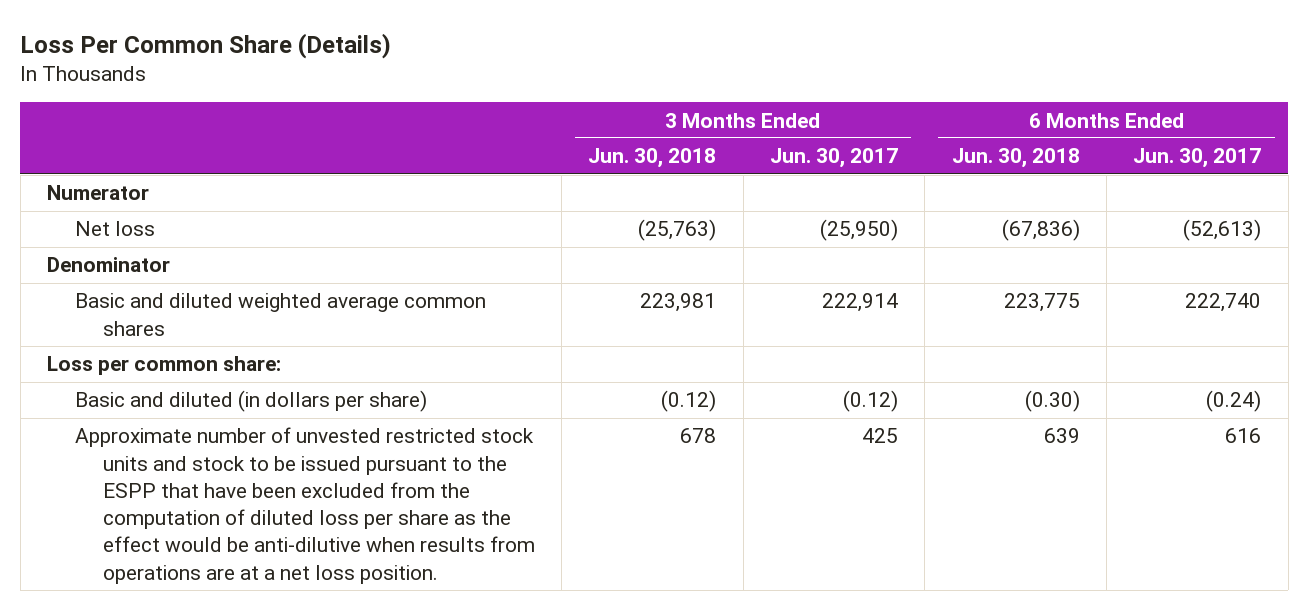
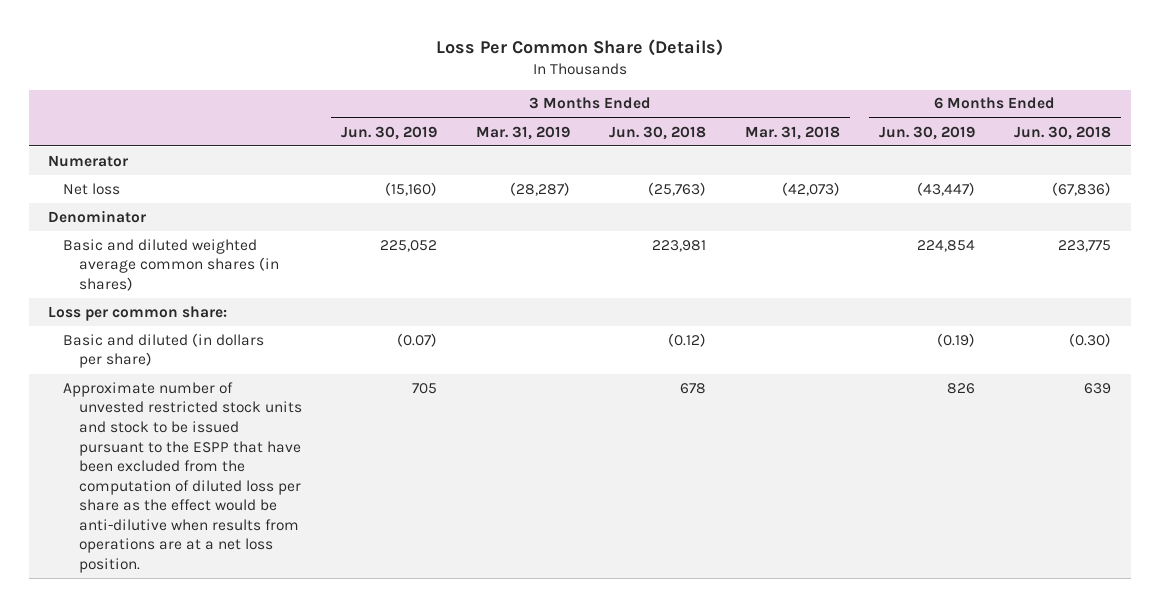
[770,148,899,169] Jun. 30, 2017 -> none
[1133,148,1262,169] Jun. 30, 2017 -> none
none -> [340,125,437,140] Jun. 30, 2019
none -> [475,125,570,140] Mar. 31, 2019
none -> [744,125,840,140] Mar. 31, 2018
none -> [879,125,976,140] Jun. 30, 2019
[74,293,486,336] Basic and diluted weighted average common shares -> [63,238,279,292] Basic and diluted weighted average common shares (in shares)

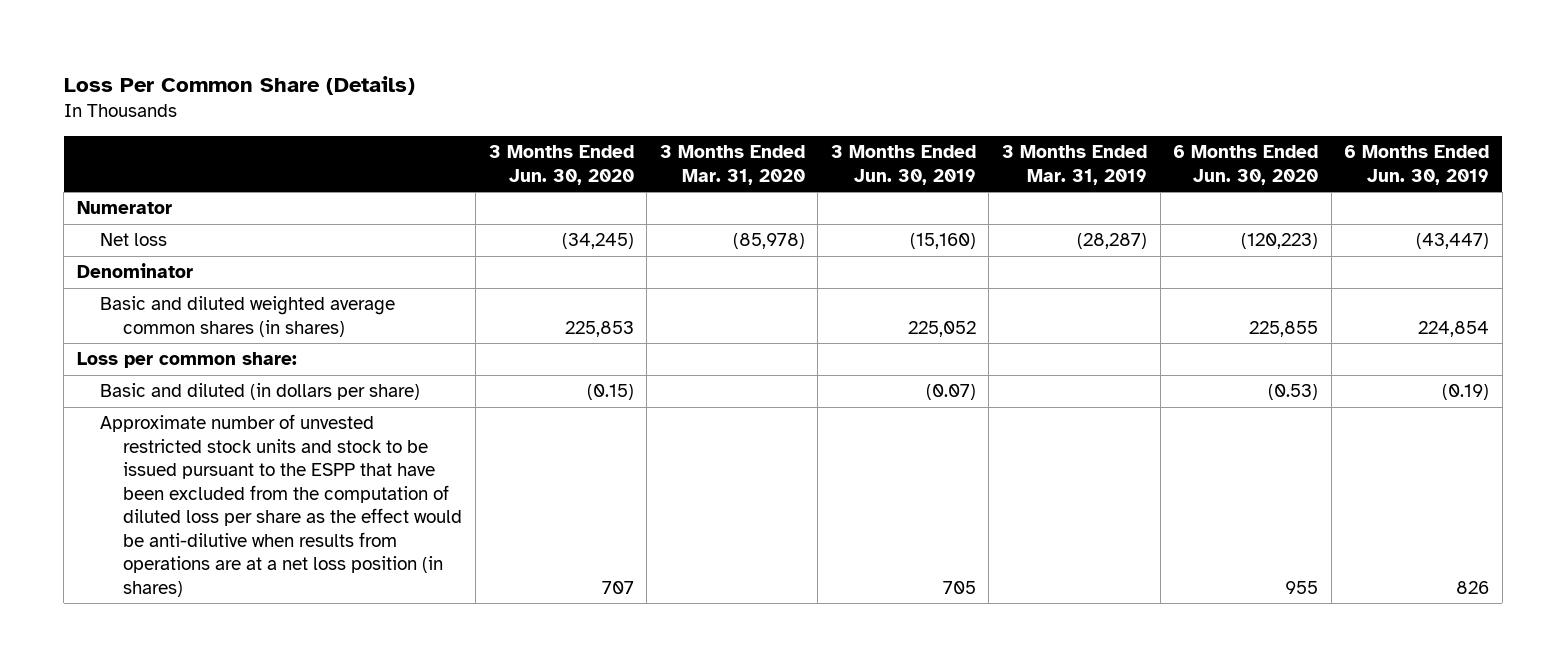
[608,125,706,140] Jun. 30, 2018 -> none
[744,125,840,140] Mar. 31, 2018 -> none
[1014,125,1112,140] Jun. 30, 2018 -> none
none -> [488,145,634,185] 3 Months Ended Jun. 30, 2020
none -> [659,145,805,185] 3 Months Ended Mar. 31, 2020
none -> [1173,145,1319,185] 6 Months Ended Jun. 30, 2020
[63,381,302,573] Approximate number of unvested restricted stock units and stock to be issued pursuant to the ESPP that have been excluded from the computation of diluted loss per share as the effect would be anti-dilutive when results from operations are at a net loss position. -> [100,414,463,597] Approximate number of unvested restricted stock units and stock to be issued pursuant to the ESPP that have been excluded from the computation of diluted loss per share as the effect would be anti-dilutive when results from operations are at a net loss position (in shares)

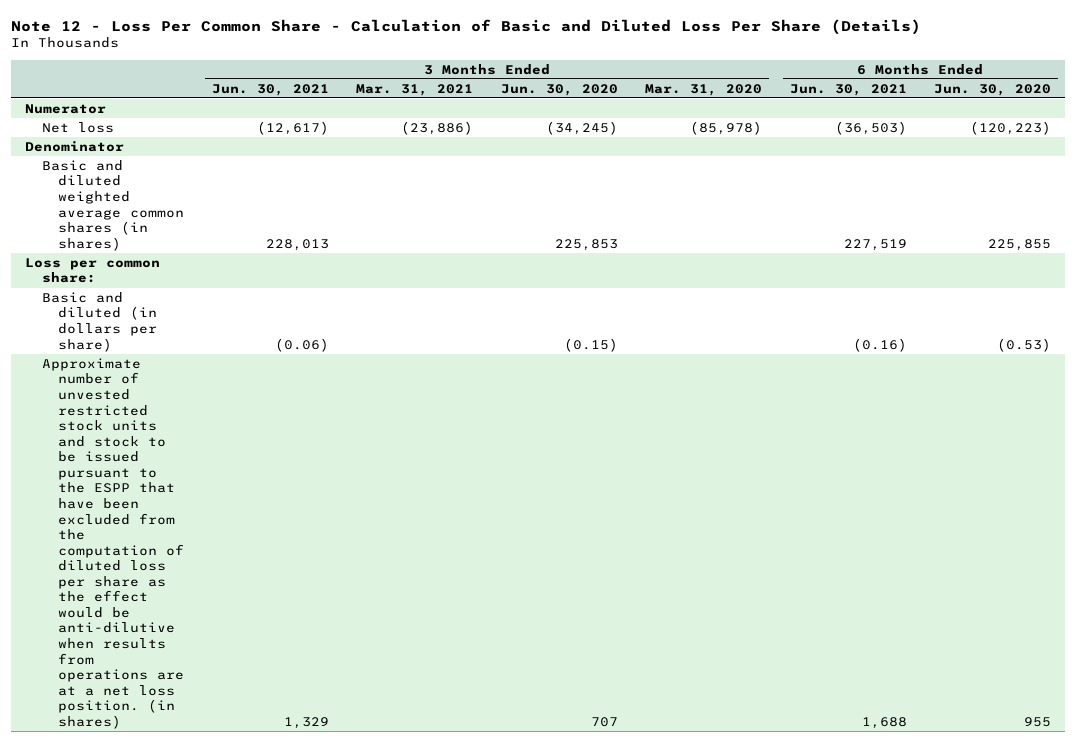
[63,76,415,96] Loss Per Common Share (Details) -> [11,18,922,35] Note 12 - Loss Per Common Share - Calculation of Basic and Diluted Loss Per Share (Details)
[830,145,976,185] 3 Months Ended Jun. 30, 2019 -> none
[1001,145,1147,185] 3 Months Ended Mar. 31, 2019 -> none
[1344,145,1490,185] 6 Months Ended Jun. 30, 2019 -> none
none -> [211,83,329,96] Jun. 30, 2021
none -> [356,83,474,96] Mar. 31, 2021
none -> [789,83,907,96] Jun. 30, 2021
[100,414,463,597] Approximate number of unvested restricted stock units and stock to be issued pursuant to the ESPP that have been excluded from the computation of diluted loss per share as the effect would be anti-dilutive when results from operations are at a net loss position (in shares) -> [41,357,185,729] Approximate number of unvested restricted stock units and stock to be issued pursuant to the ESPP that have been excluded from the computation of diluted loss per share as the effect would be anti-dilutive when results from operations are at a net loss position. (in shares)

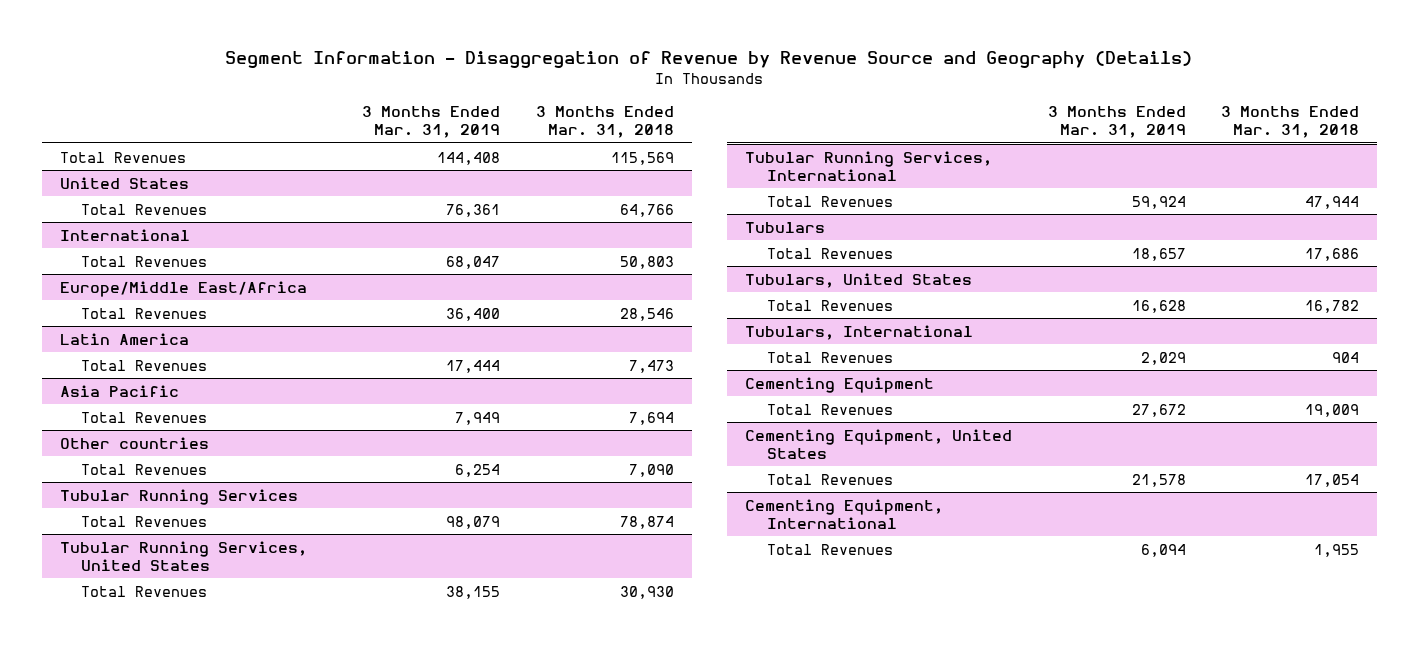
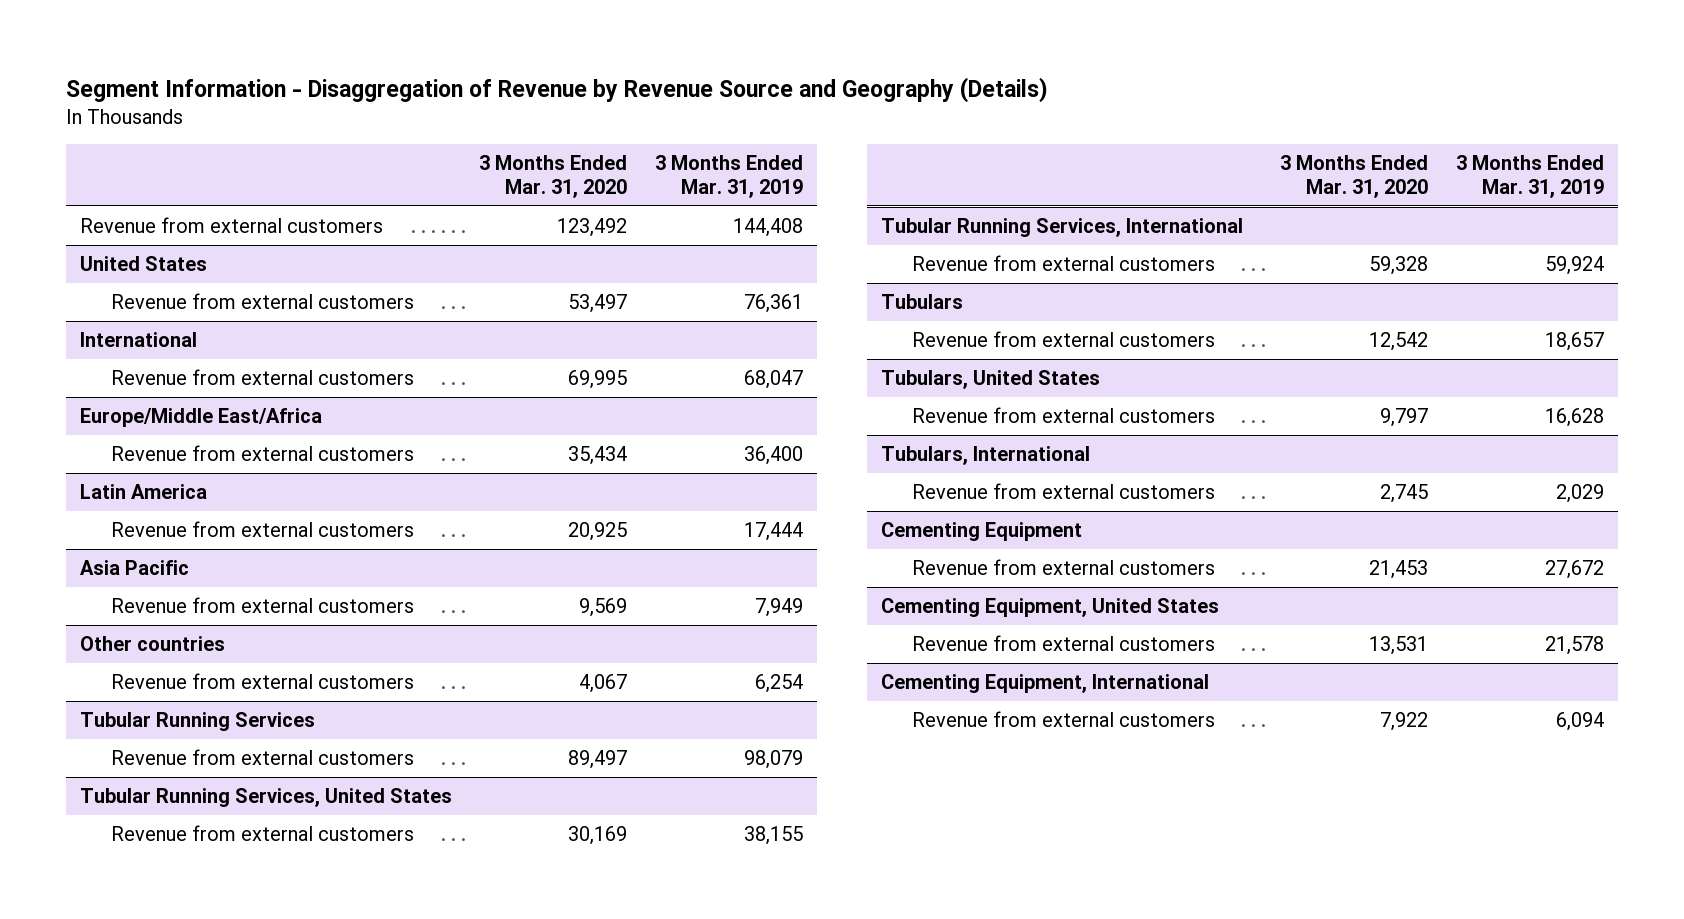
[535,105,674,138] 3 Months Ended Mar. 31, 2018 -> none
none -> [479,154,628,198] 3 Months Ended Mar. 31, 2020
[59,151,186,163] Total Revenues -> [79,217,383,234] Revenue from external customers
[81,203,208,215] Total Revenues -> [110,293,414,310] Revenue from external customers
[81,255,208,267] Total Revenues -> [110,369,414,386] Revenue from external customers
[81,307,208,319] Total Revenues -> [110,445,414,462] Revenue from external customers
[81,359,208,371] Total Revenues -> [110,521,414,538] Revenue from external customers
[81,411,208,423] Total Revenues -> [110,597,414,614] Revenue from external customers
[81,463,208,475] Total Revenues -> [110,673,414,690] Revenue from external customers
[81,515,208,527] Total Revenues -> [110,749,414,766] Revenue from external customers
[81,585,208,597] Total Revenues -> [110,825,414,842] Revenue from external customers
[766,195,893,207] Total Revenues -> [911,255,1215,272] Revenue from external customers
[766,247,893,259] Total Revenues -> [911,331,1215,348] Revenue from external customers
[766,299,893,311] Total Revenues -> [911,407,1215,424] Revenue from external customers
[766,351,893,363] Total Revenues -> [911,483,1215,500] Revenue from external customers
[766,403,893,415] Total Revenues -> [911,559,1215,576] Revenue from external customers
[766,473,893,485] Total Revenues -> [911,635,1215,652] Revenue from external customers
[766,543,893,555] Total Revenues -> [911,711,1215,728] Revenue from external customers

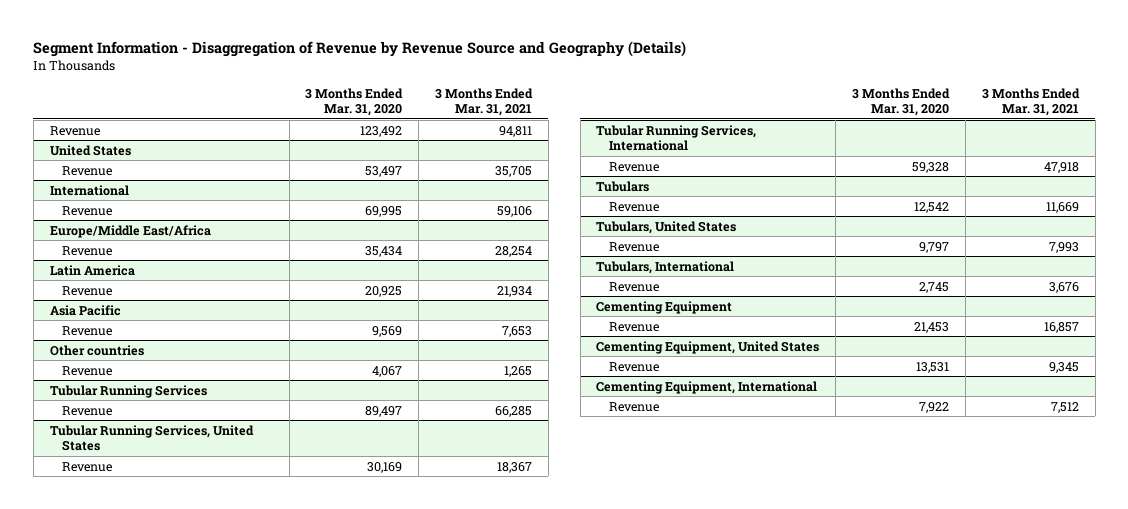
[655,154,804,198] 3 Months Ended Mar. 31, 2019 -> none
none -> [435,87,534,117] 3 Months Ended Mar. 31, 2021
[79,217,383,234] Revenue from external customers -> [49,125,100,136] Revenue
[110,293,414,310] Revenue from external customers -> [62,165,113,176] Revenue
[110,369,414,386] Revenue from external customers -> [62,205,113,216] Revenue
[110,445,414,462] Revenue from external customers -> [62,245,113,256] Revenue
[110,521,414,538] Revenue from external customers -> [62,285,113,296] Revenue
[110,597,414,614] Revenue from external customers -> [62,325,113,336] Revenue
[110,673,414,690] Revenue from external customers -> [62,365,113,376] Revenue
[110,749,414,766] Revenue from external customers -> [62,405,113,416] Revenue
[110,825,414,842] Revenue from external customers -> [62,461,113,472] Revenue
[911,255,1215,272] Revenue from external customers -> [609,161,660,172] Revenue
[911,331,1215,348] Revenue from external customers -> [609,201,660,212] Revenue
[911,407,1215,424] Revenue from external customers -> [609,241,660,252] Revenue
[911,483,1215,500] Revenue from external customers -> [609,281,660,292] Revenue
[911,559,1215,576] Revenue from external customers -> [609,321,660,332] Revenue
[911,635,1215,652] Revenue from external customers -> [609,361,660,372] Revenue
[911,711,1215,728] Revenue from external customers -> [609,401,660,412] Revenue

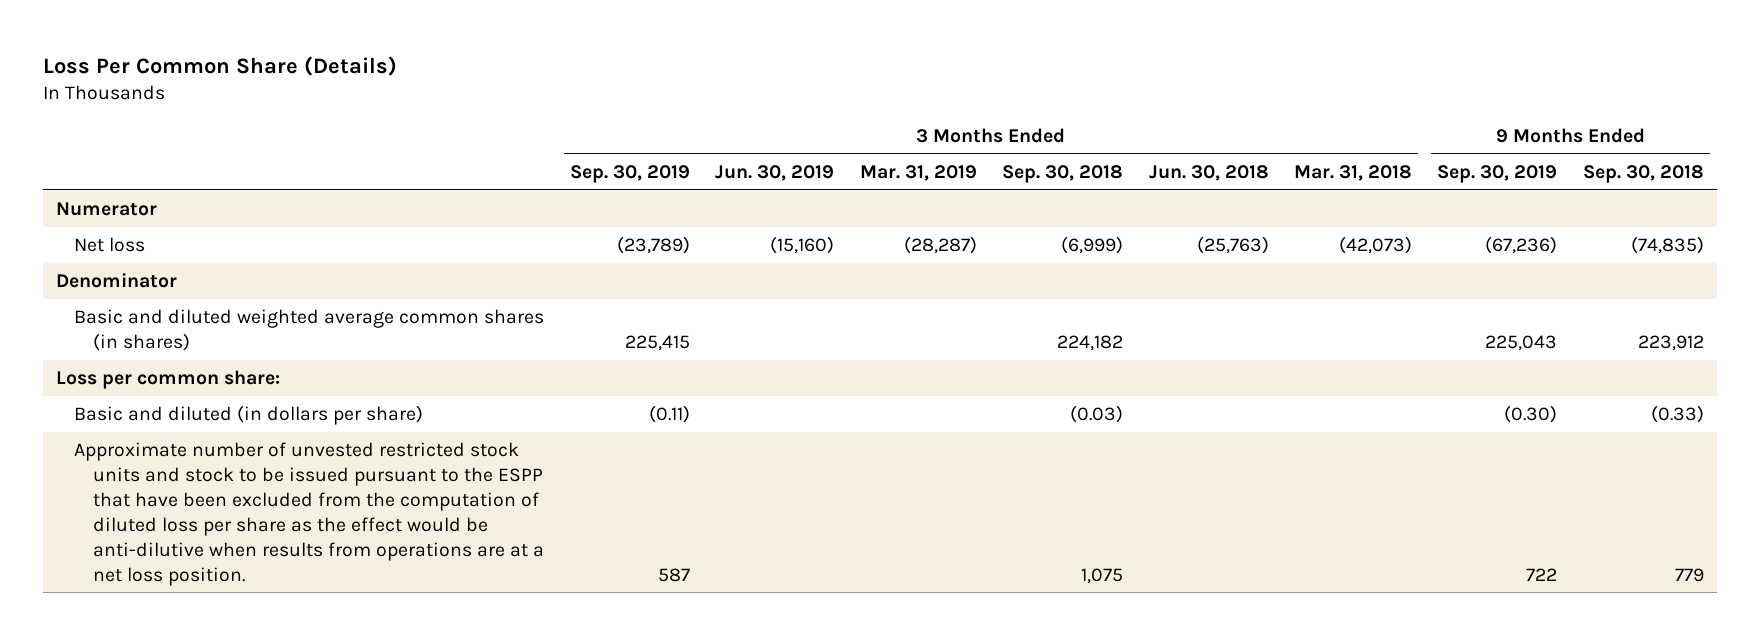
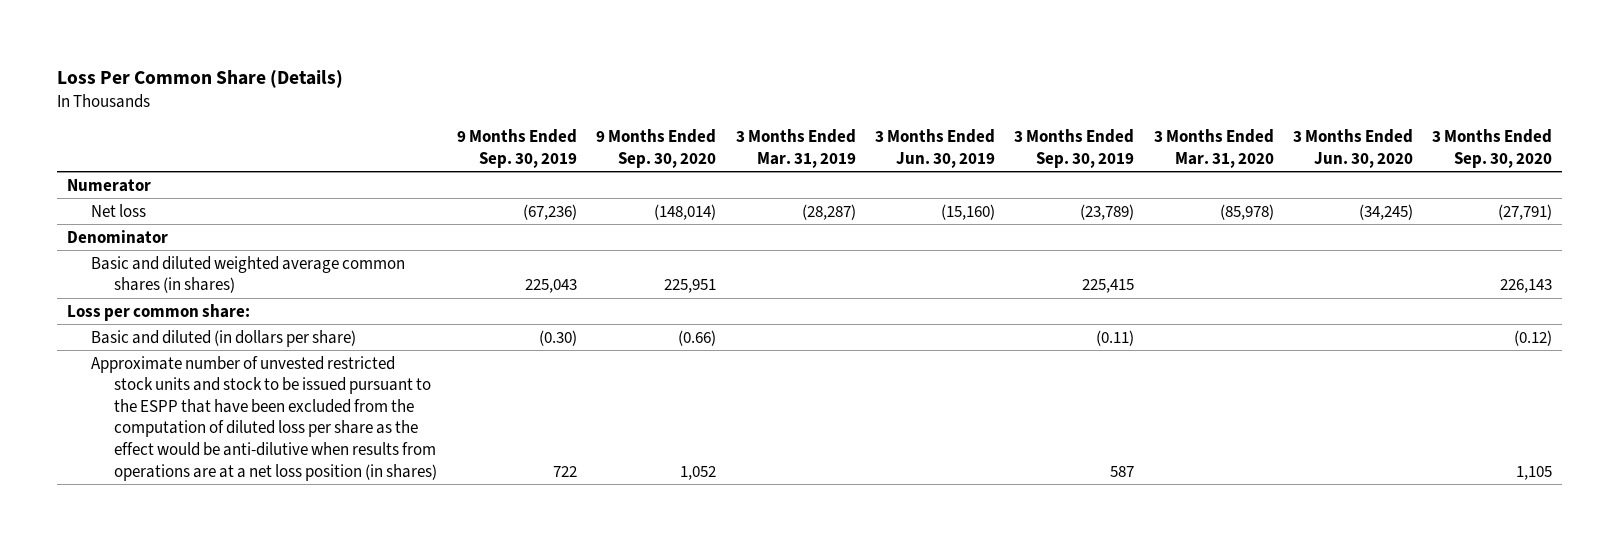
[1002,164,1124,183] Sep. 30, 2018 -> none
[1148,164,1269,181] Jun. 30, 2018 -> none
[1294,164,1413,181] Mar. 31, 2018 -> none
[1582,164,1704,183] Sep. 30, 2018 -> none
none -> [596,129,717,168] 9 Months Ended Sep. 30, 2020
none -> [1153,129,1274,168] 3 Months Ended Mar. 31, 2020
none -> [1293,129,1414,168] 3 Months Ended Jun. 30, 2020
none -> [1432,129,1553,168] 3 Months Ended Sep. 30, 2020
[74,441,545,586] Approximate number of unvested restricted stock units and stock to be issued pursuant to the ESPP that have been excluded from the computation of diluted loss per share as the effect would be anti-dilutive when results from operations are at a net loss position. -> [90,355,438,481] Approximate number of unvested restricted stock units and stock to be issued pursuant to the ESPP that have been excluded from the computation of diluted loss per share as the effect would be anti-dilutive when results from operations are at a net loss position (in shares)

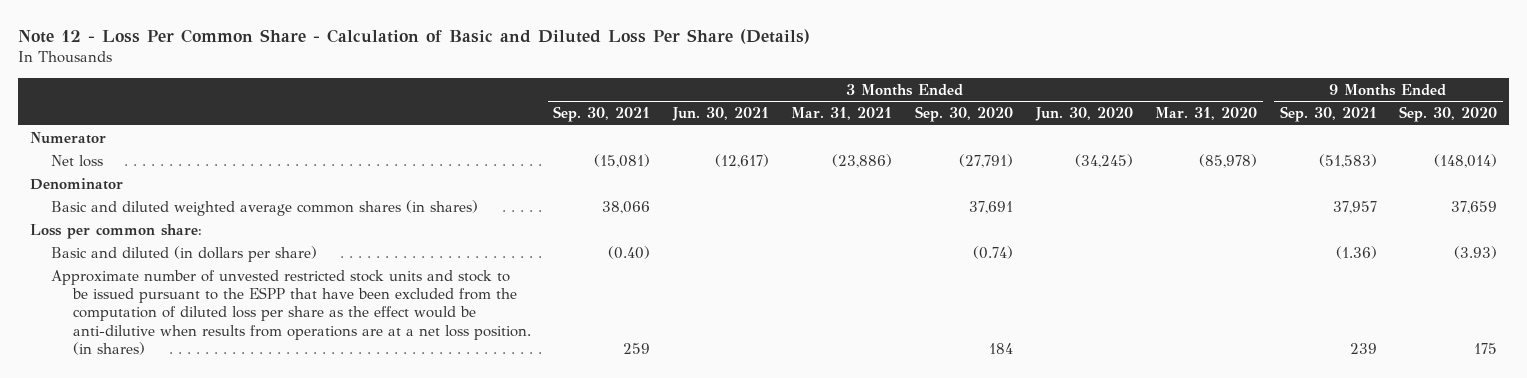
[57,69,344,88] Loss Per Common Share (Details) -> [18,28,811,44] Note 12 - Loss Per Common Share - Calculation of Basic and Diluted Loss Per Share (Details)
[456,129,577,168] 9 Months Ended Sep. 30, 2019 -> none
[735,129,856,168] 3 Months Ended Mar. 31, 2019 -> none
[874,129,995,168] 3 Months Ended Jun. 30, 2019 -> none
[1014,129,1135,168] 3 Months Ended Sep. 30, 2019 -> none
none -> [553,106,651,123] Sep. 30, 2021
none -> [671,107,769,122] Jun. 30, 2021
none -> [791,107,893,121] Mar. 31, 2021
none -> [1279,106,1377,123] Sep. 30, 2021
[664,279,717,294] 225,951 -> [1451,200,1498,214] 37,659
[1500,279,1553,294] 226,143 -> [968,200,1013,214] 37,691
[678,329,717,346] (0.66) -> [1454,245,1498,259] (3.93)
[1514,329,1553,346] (0.12) -> [972,245,1013,259] (0.74)
[90,355,438,481] Approximate number of unvested restricted stock units and stock to be issued pursuant to the ESPP that have been excluded from the computation of diluted loss per share as the effect would be anti-dilutive when results from operations are at a net loss position (in shares) -> [51,269,531,355] Approximate number of unvested restricted stock units and stock to be issued pursuant to the ESPP that have been excluded from the computation of diluted loss per share as the effect would be anti-dilutive when results from operations are at a net loss position. (in shares)
[680,465,717,480] 1,052 -> [1474,342,1498,354] 175
[1516,465,1553,480] 1,105 -> [988,342,1013,354] 184

